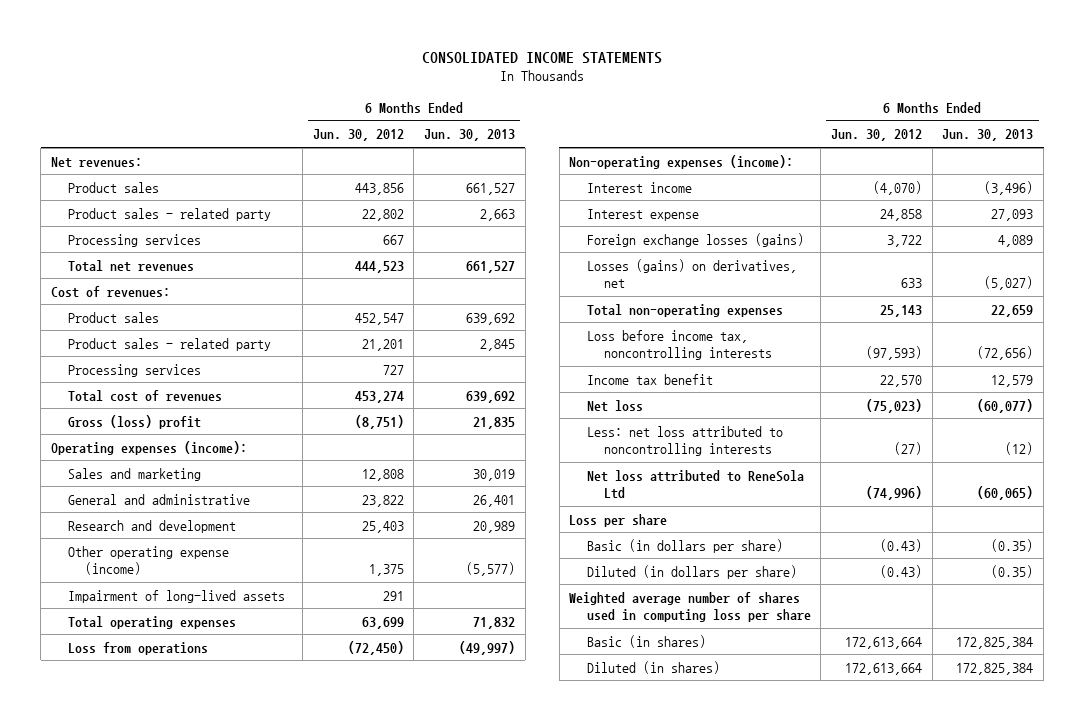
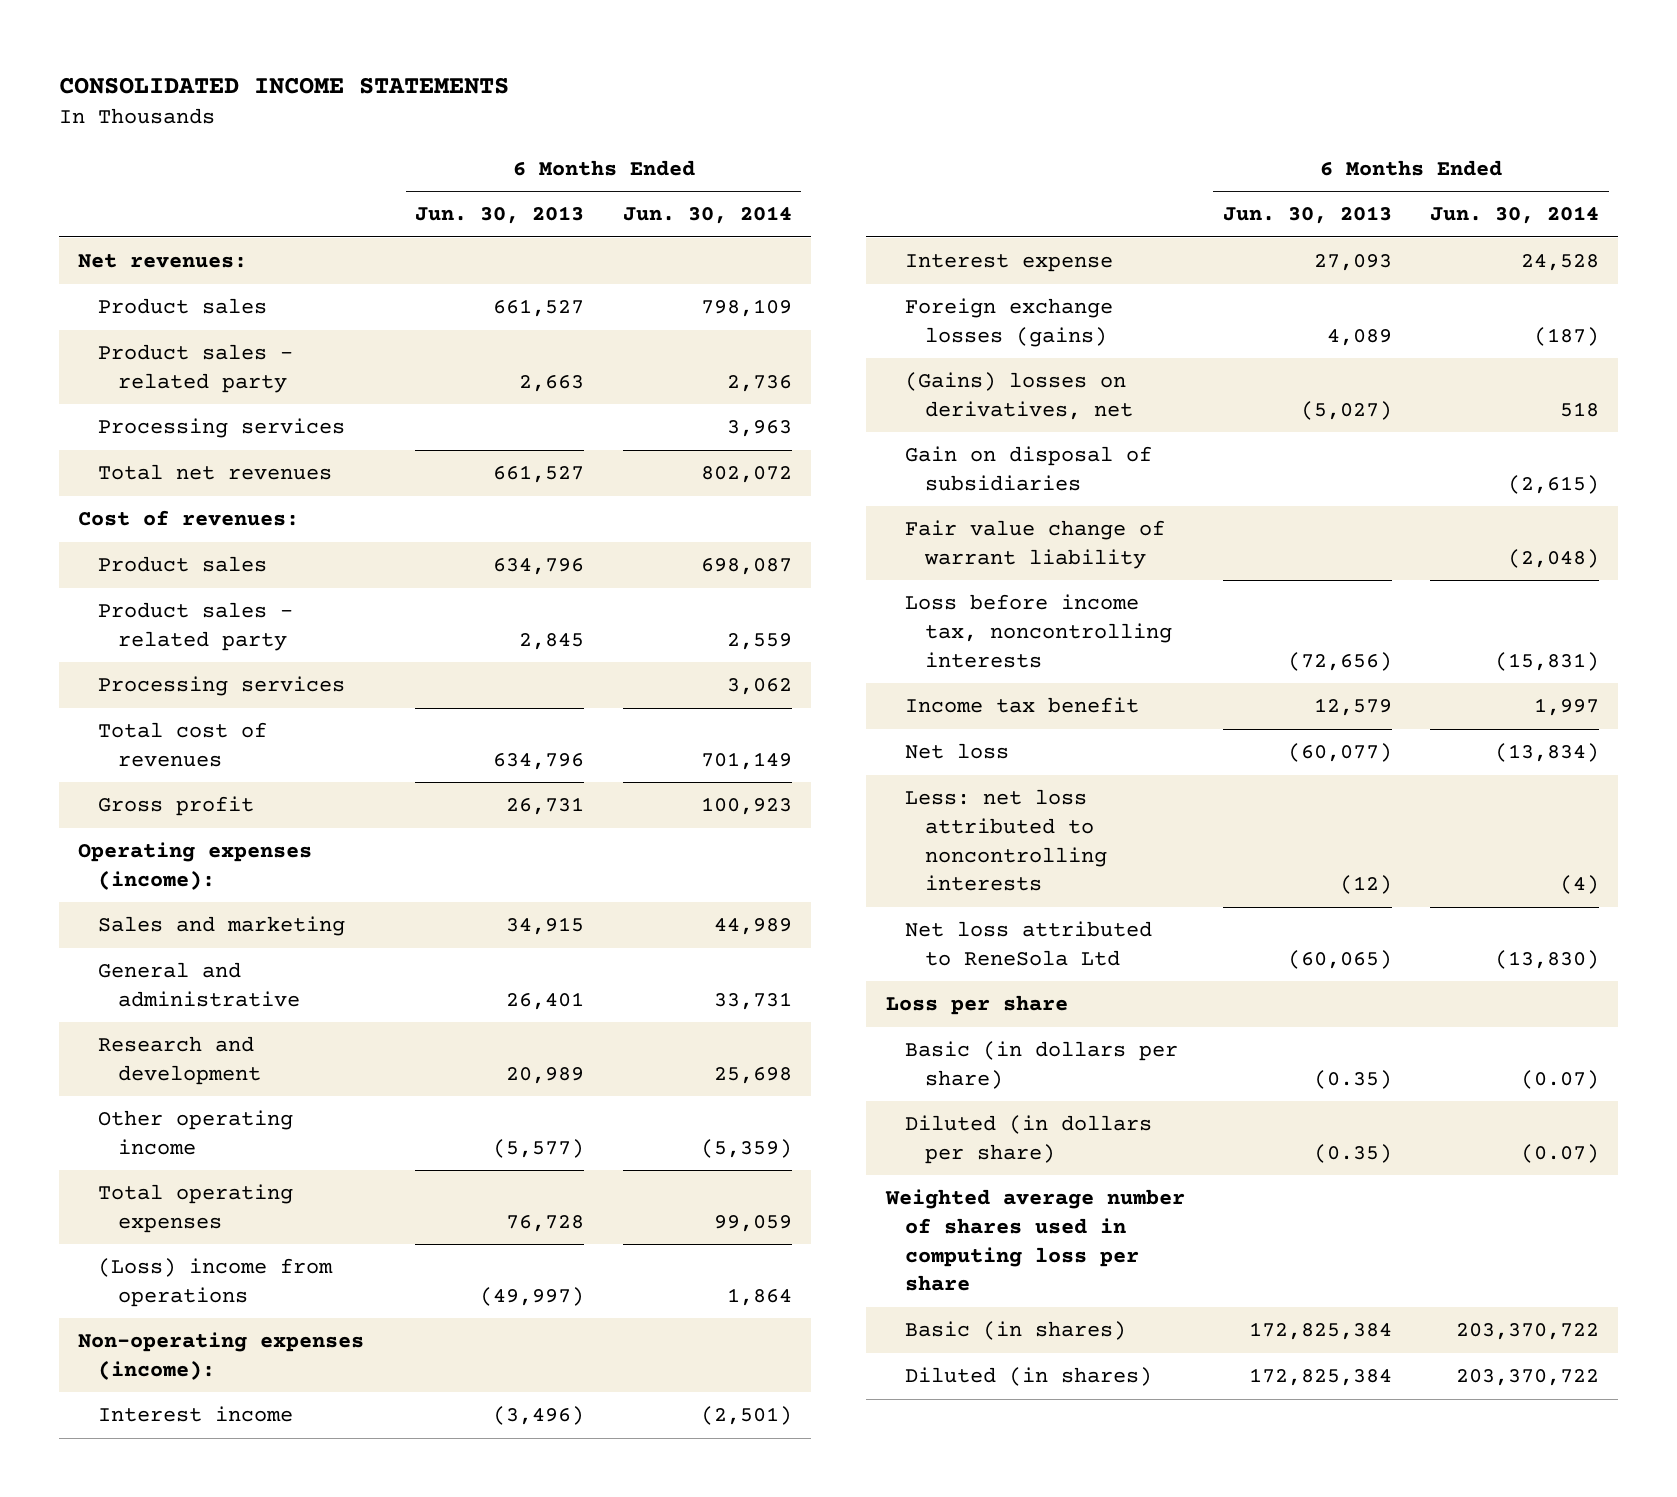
[312,129,404,142] Jun. 30, 2012 -> none
none -> [622,206,792,225] Jun. 30, 2014
[466,312,516,325] 639,692 -> [493,558,585,576] 634,796
[466,390,516,403] 639,692 -> [493,752,585,770] 634,796
[68,414,202,429] Gross (loss) profit -> [97,796,254,817] Gross profit
[473,416,516,429] 21,835 -> [506,797,585,816] 26,731
[473,468,516,481] 30,019 -> [506,917,585,936] 34,915
[68,589,286,603] Impairment of long-lived assets -> none
[68,545,230,576] Other operating expense (income) -> [97,1110,293,1155] Other operating income
[473,616,516,629] 71,832 -> [506,1214,585,1232] 76,728
[68,641,209,655] Loss from operations -> [97,1258,333,1307] (Loss) income from operations
[586,303,783,317] Total non-operating expenses -> none
[586,258,797,289] Losses (gains) on derivatives, net -> [905,372,1134,420] (Gains) losses on derivatives, net
none -> [905,446,1153,491] Gain on disposal of subsidiaries
none -> [905,520,1166,569] Fair value change of warrant liability

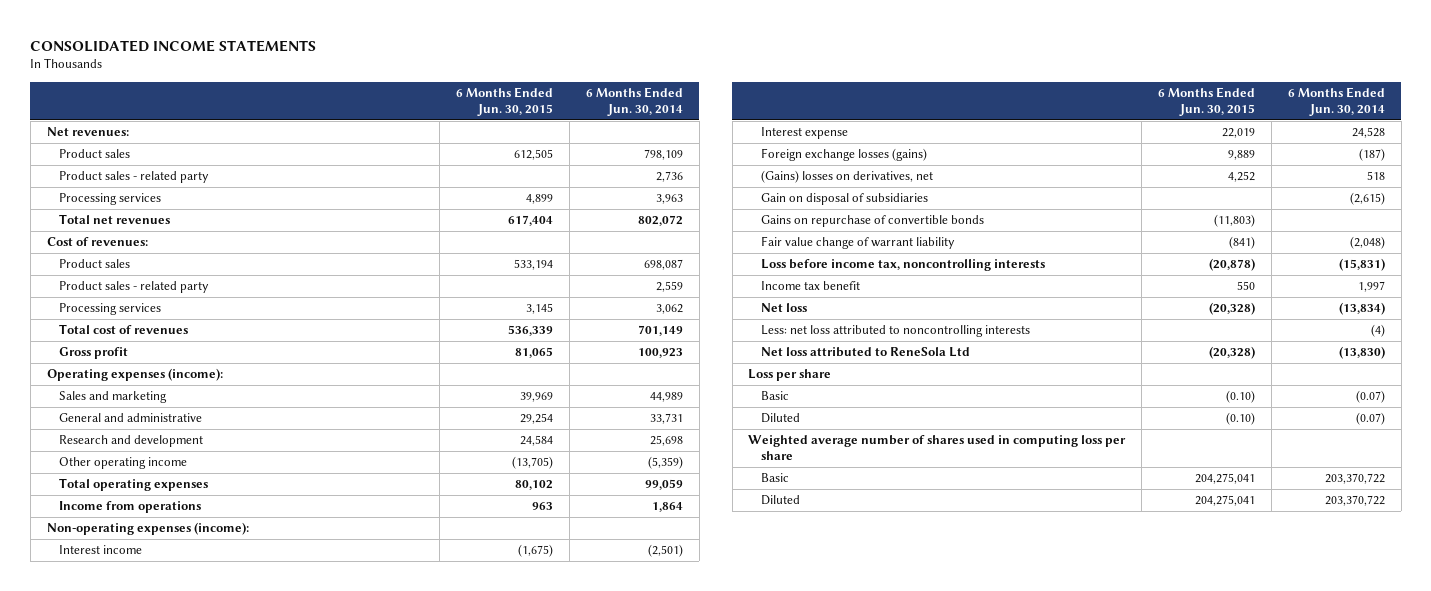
[415,206,585,225] Jun. 30, 2013 -> none
none -> [456,87,554,116] 6 Months Ended Jun. 30, 2015
[97,1258,333,1307] (Loss) income from operations -> [59,501,202,514] Income from operations
none -> [760,215,984,228] Gains on repurchase of convertible bonds
[905,1041,1179,1089] Basic (in dollars per share) -> [760,391,789,401] Basic
[905,1115,1153,1164] Diluted (in dollars per share) -> [760,413,800,424] Diluted
[905,1321,1127,1341] Basic (in shares) -> [760,473,789,483] Basic
[905,1367,1153,1387] Diluted (in shares) -> [760,495,800,506] Diluted

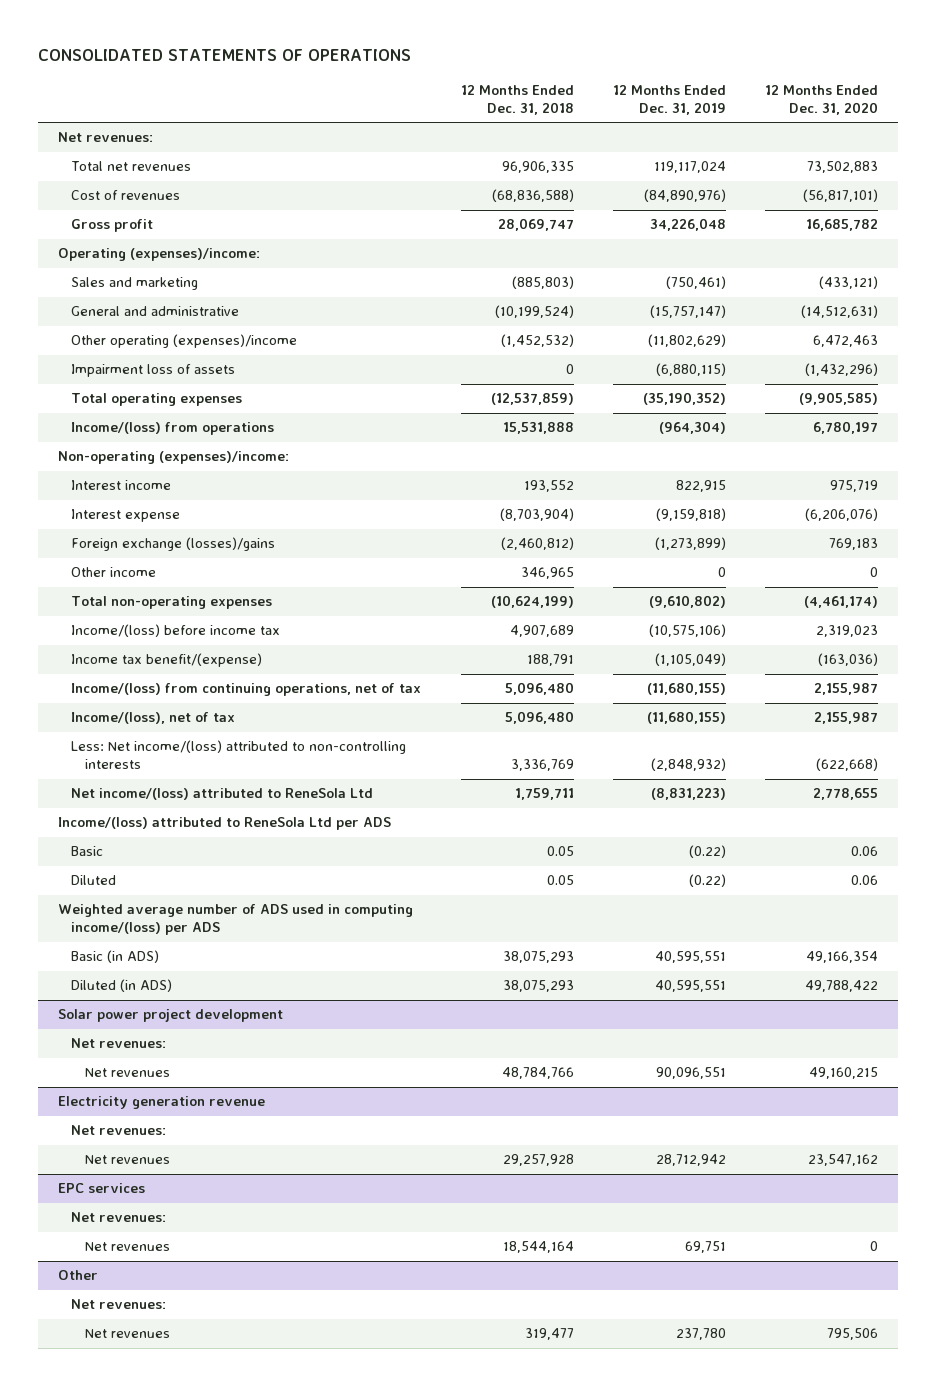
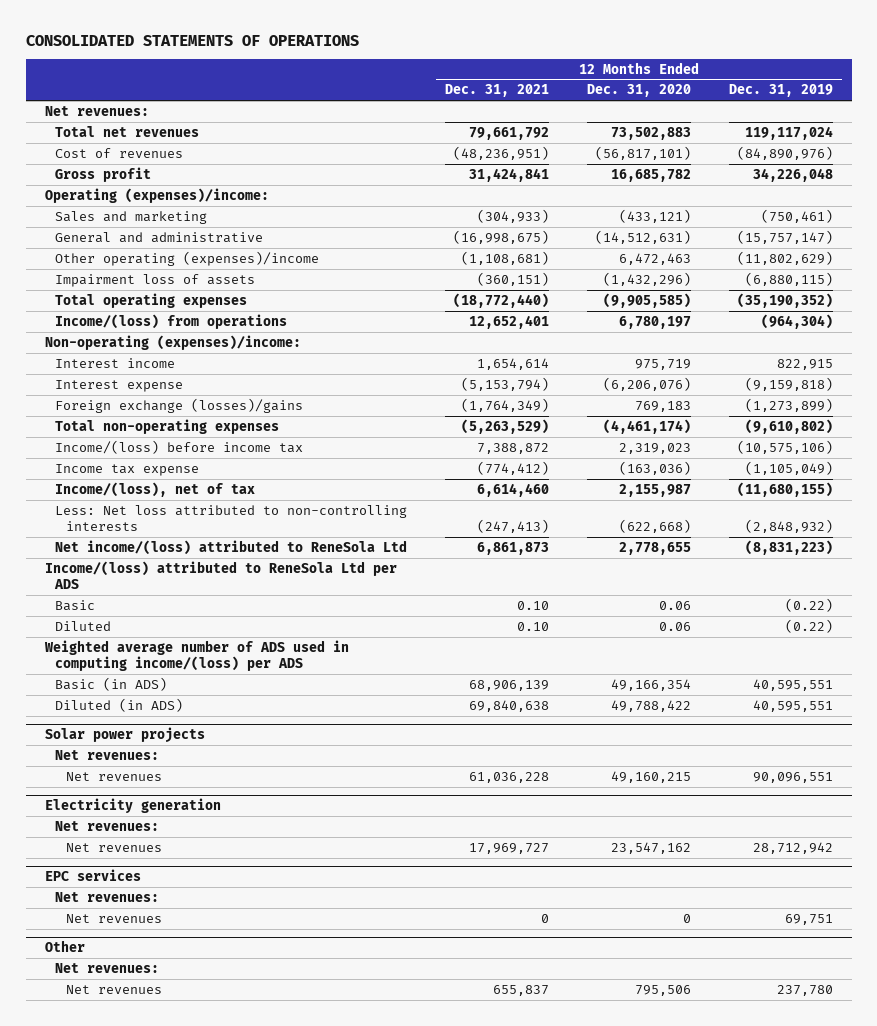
[460,85,574,115] 12 Months Ended Dec. 31, 2018 -> none
none -> [445,84,550,98] Dec. 31, 2021
[71,567,157,578] Other income -> none
[71,683,422,697] Income/(loss) from continuing operations, net of tax -> none
[71,653,263,668] Income tax benefit/(expense) -> [55,463,200,476] Income tax expense
[71,740,407,770] Less: Net income/(loss) attributed to non-controlling interests -> [55,504,408,532] Less: Net loss attributed to non-controlling interests
[58,1009,284,1023] Solar power project development -> [44,726,205,743] Solar power projects
[58,1096,266,1110] Electricity generation revenue -> [44,797,221,813] Electricity generation

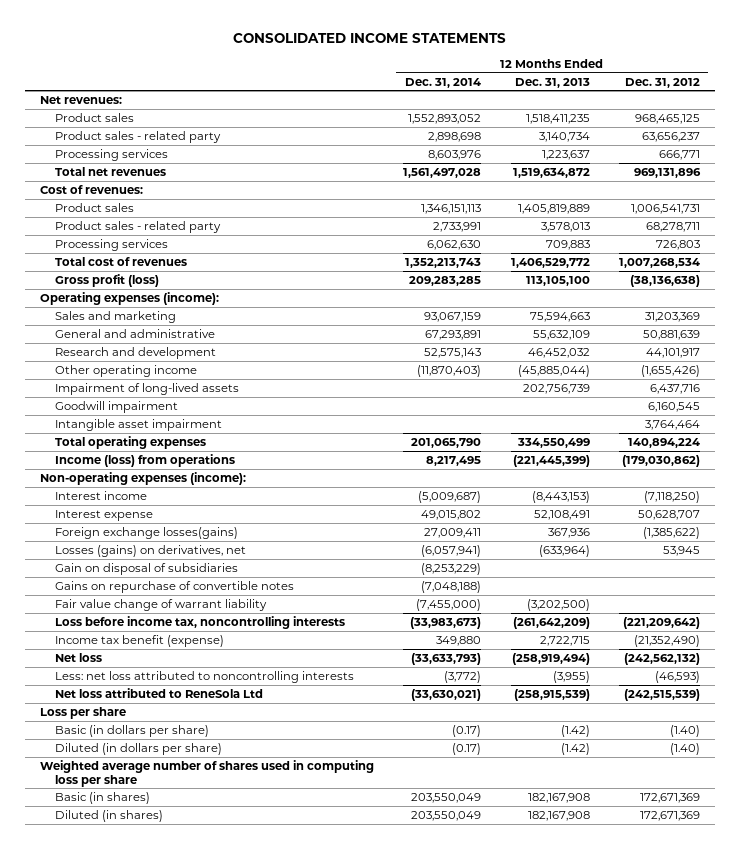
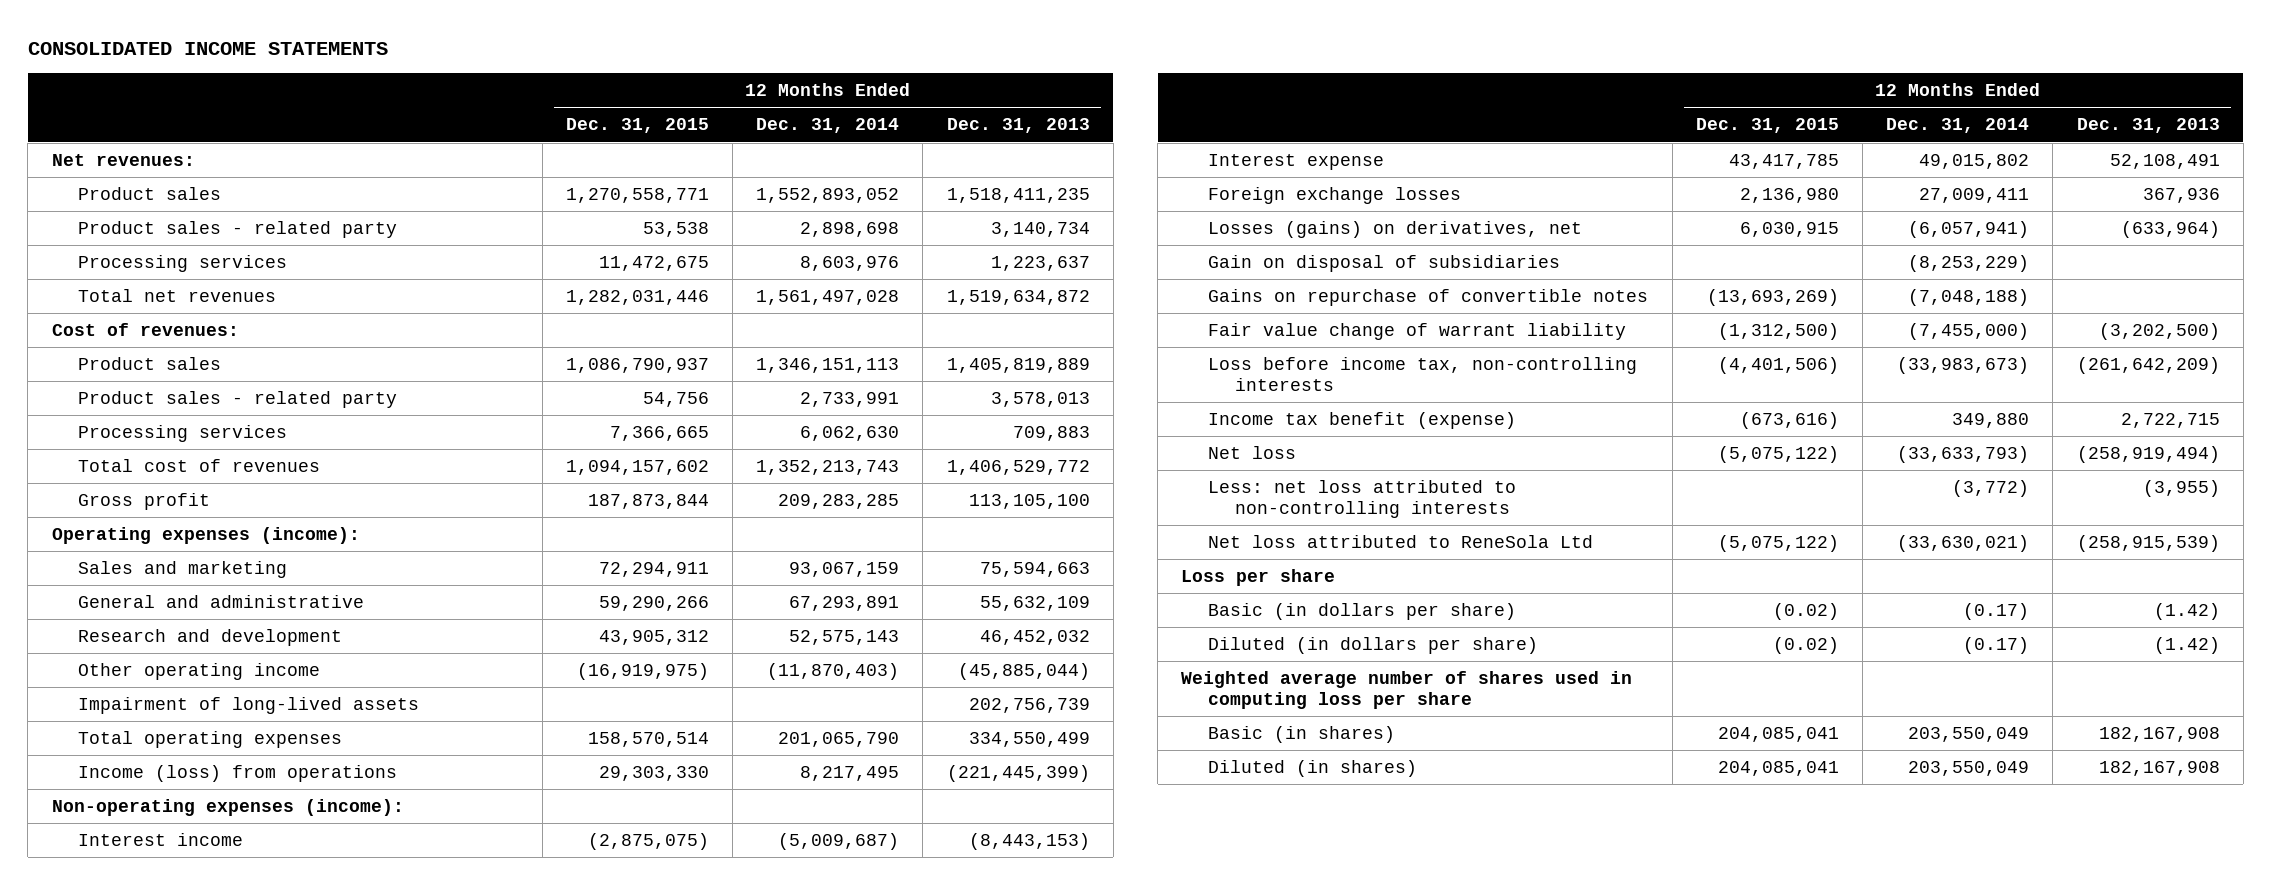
[625,77,701,88] Dec. 31, 2012 -> none
none -> [565,118,709,134] Dec. 31, 2015
[54,273,159,287] Gross profit (loss) -> [78,492,211,510] Gross profit
[54,400,178,413] Goodwill impairment -> none
[54,418,222,431] Intangible asset impairment -> none
[54,526,238,539] Foreign exchange losses(gains) -> [1208,186,1462,204] Foreign exchange losses
[54,615,345,629] Loss before income tax, noncontrolling interests -> [1208,356,1638,392] Loss before income tax, non-controlling interests
[54,670,354,683] Less: net loss attributed to noncontrolling interests -> [1208,479,1517,519] Less: net loss attributed to non-controlling interests

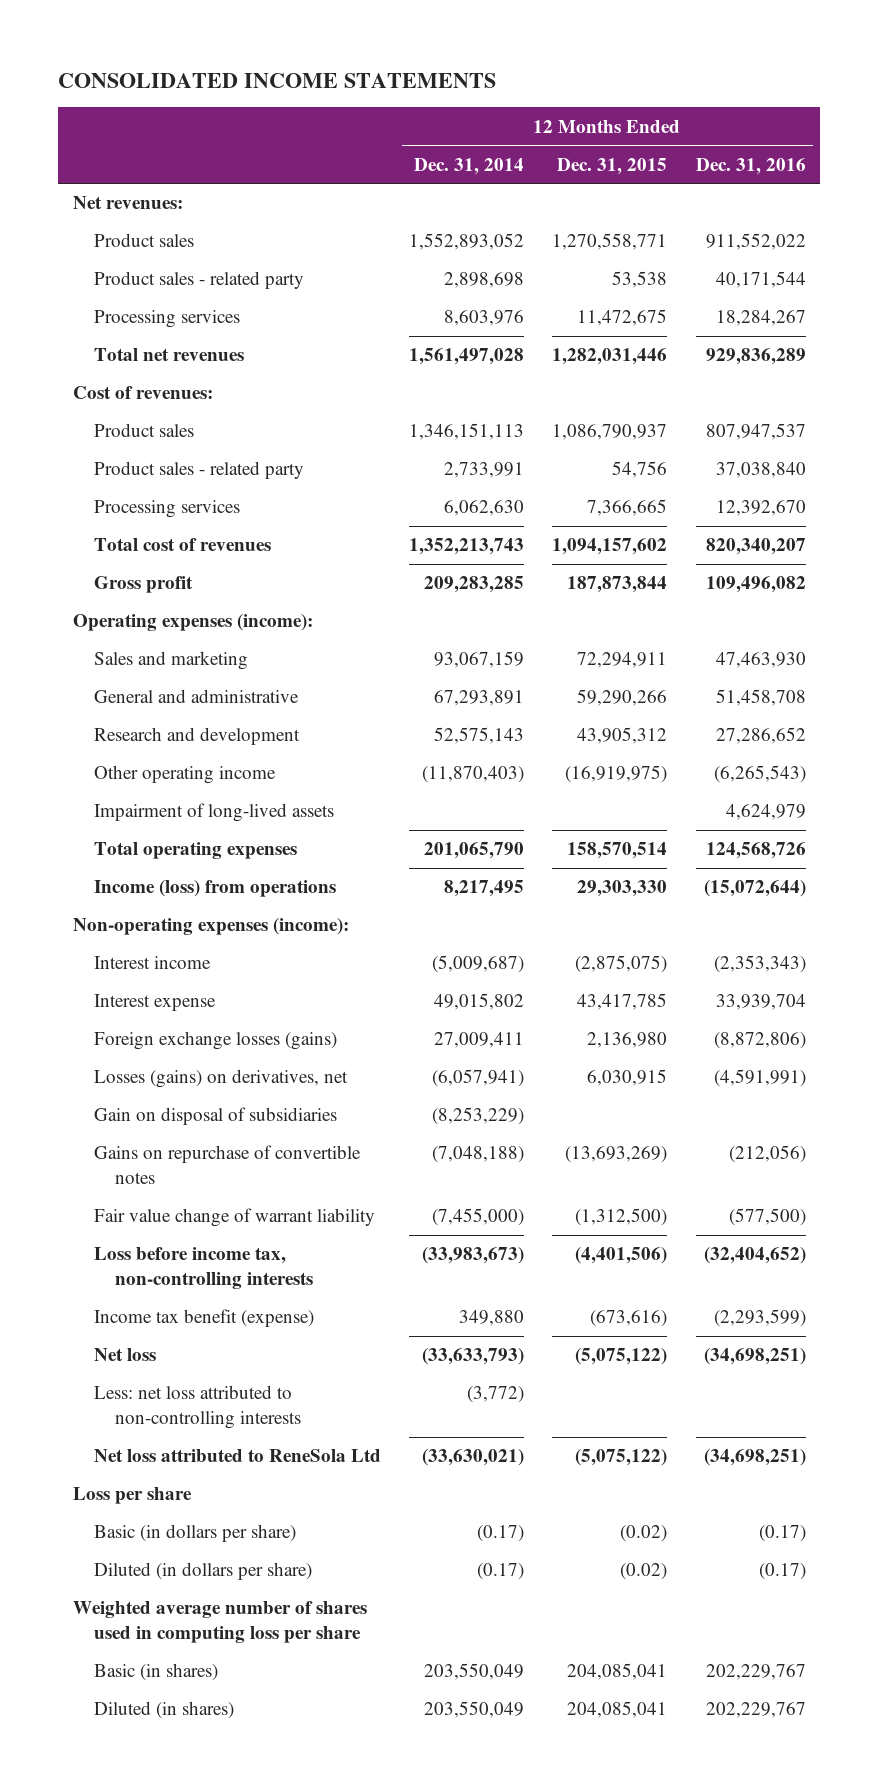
[946,118,1090,134] Dec. 31, 2013 -> none
none -> [695,157,806,175] Dec. 31, 2016
[1208,186,1462,204] Foreign exchange losses -> [93,1031,337,1051] Foreign exchange losses (gains)

